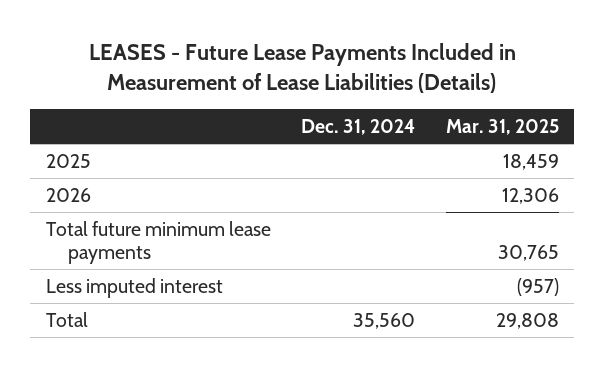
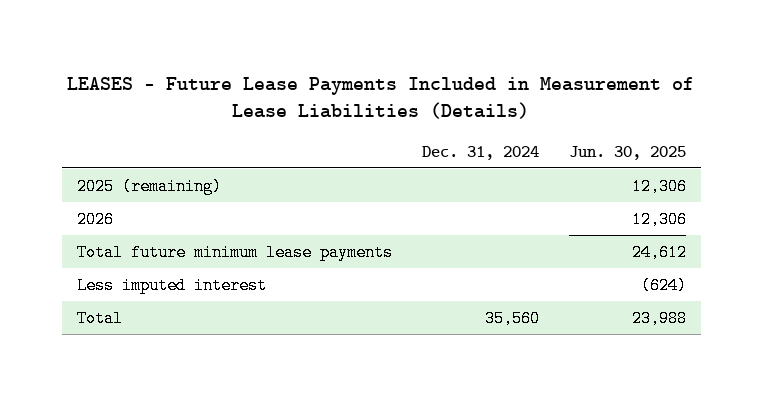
[446,118,560,135] Mar. 31, 2025 -> none
none -> [568,145,686,160] Jun. 30, 2025
[45,153,91,168] 2025 -> [76,177,222,195] 2025 (remaining)

